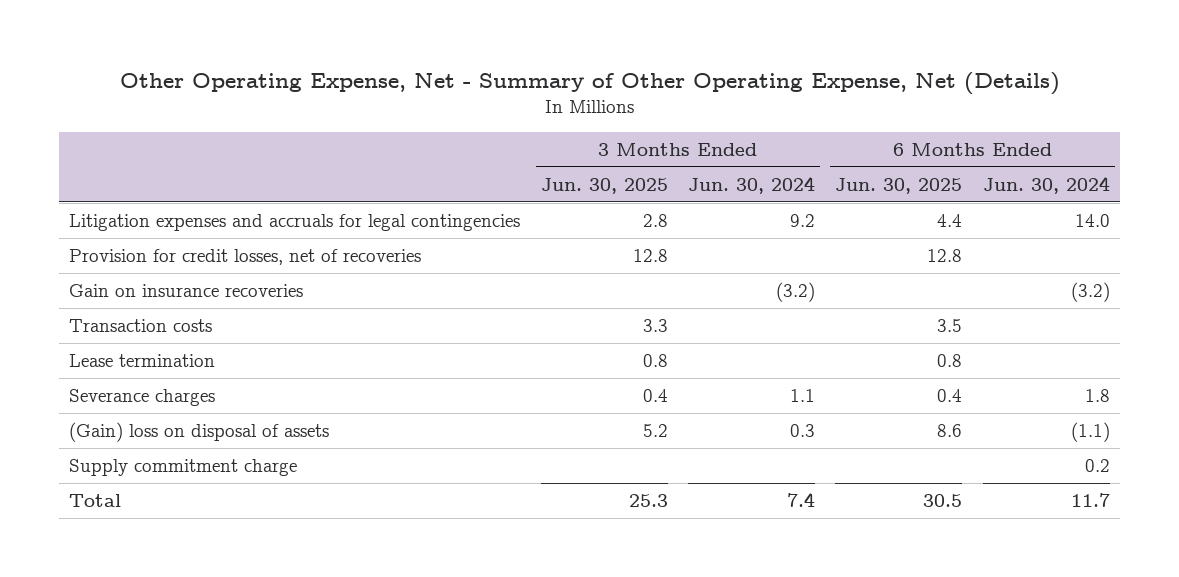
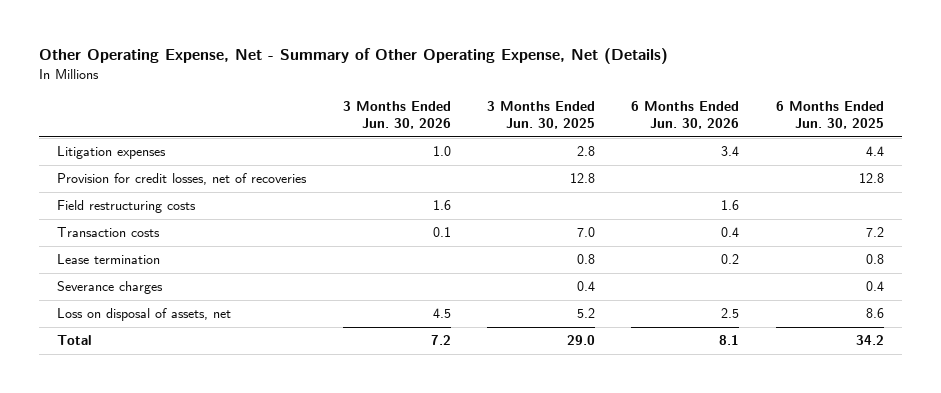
[688,175,816,194] Jun. 30, 2024 -> none
[982,175,1110,194] Jun. 30, 2024 -> none
none -> [342,100,451,130] 3 Months Ended Jun. 30, 2026
none -> [631,100,740,130] 6 Months Ended Jun. 30, 2026
[69,213,521,231] Litigation expenses and accruals for legal contingencies -> [57,146,167,160] Litigation expenses
[69,283,304,297] Gain on insurance recoveries -> none
none -> [57,200,197,214] Field restructuring costs
[642,318,668,332] 3.3 -> [577,227,596,238] 7.0
[937,318,963,332] 3.5 -> [865,227,884,238] 7.2
[69,458,298,476] Supply commitment charge -> none
[69,421,330,442] (Gain) loss on disposal of assets -> [57,308,232,322] Loss on disposal of assets, net
[628,493,668,507] 25.3 -> [567,335,596,346] 29.0
[923,493,963,507] 30.5 -> [855,335,884,346] 34.2

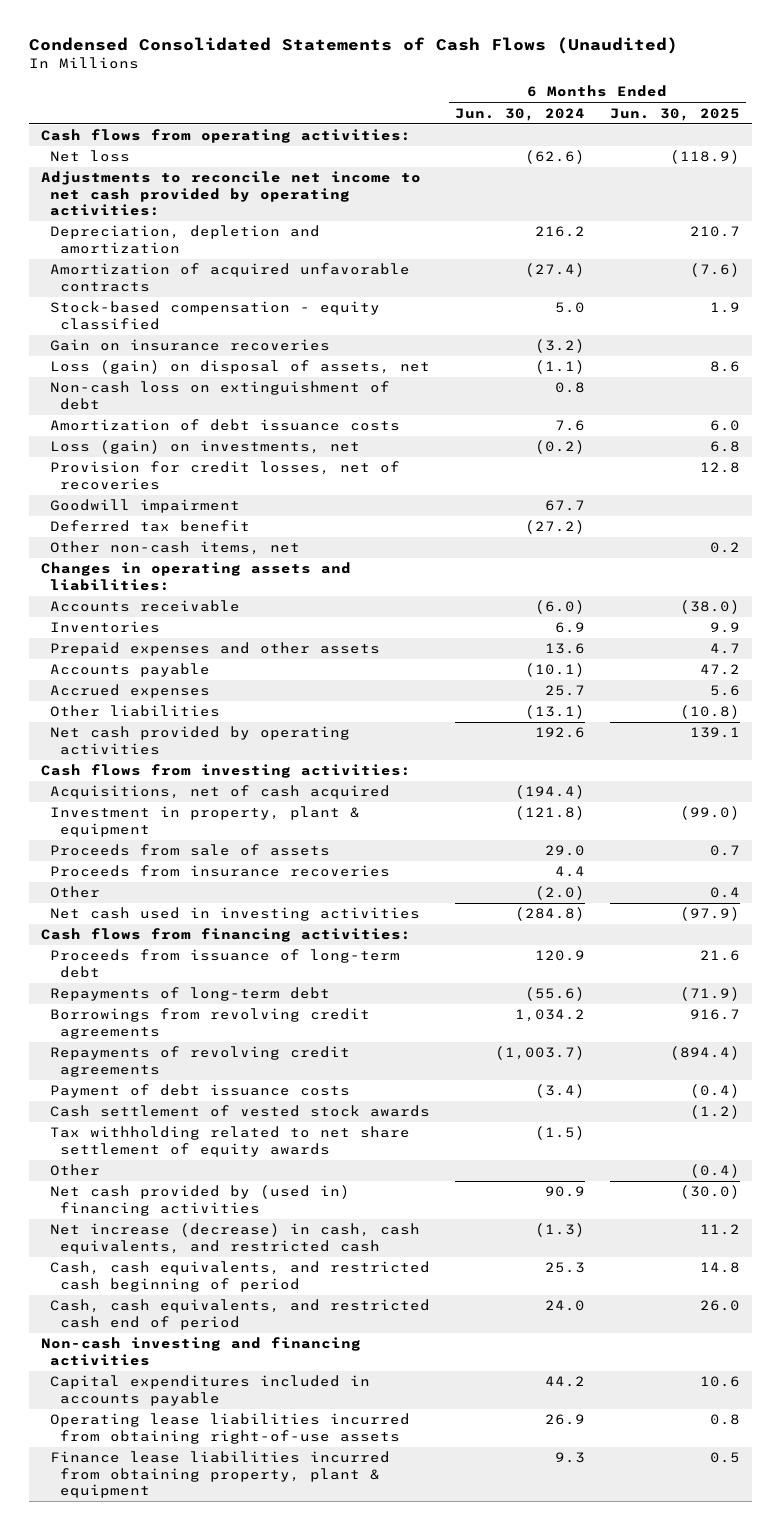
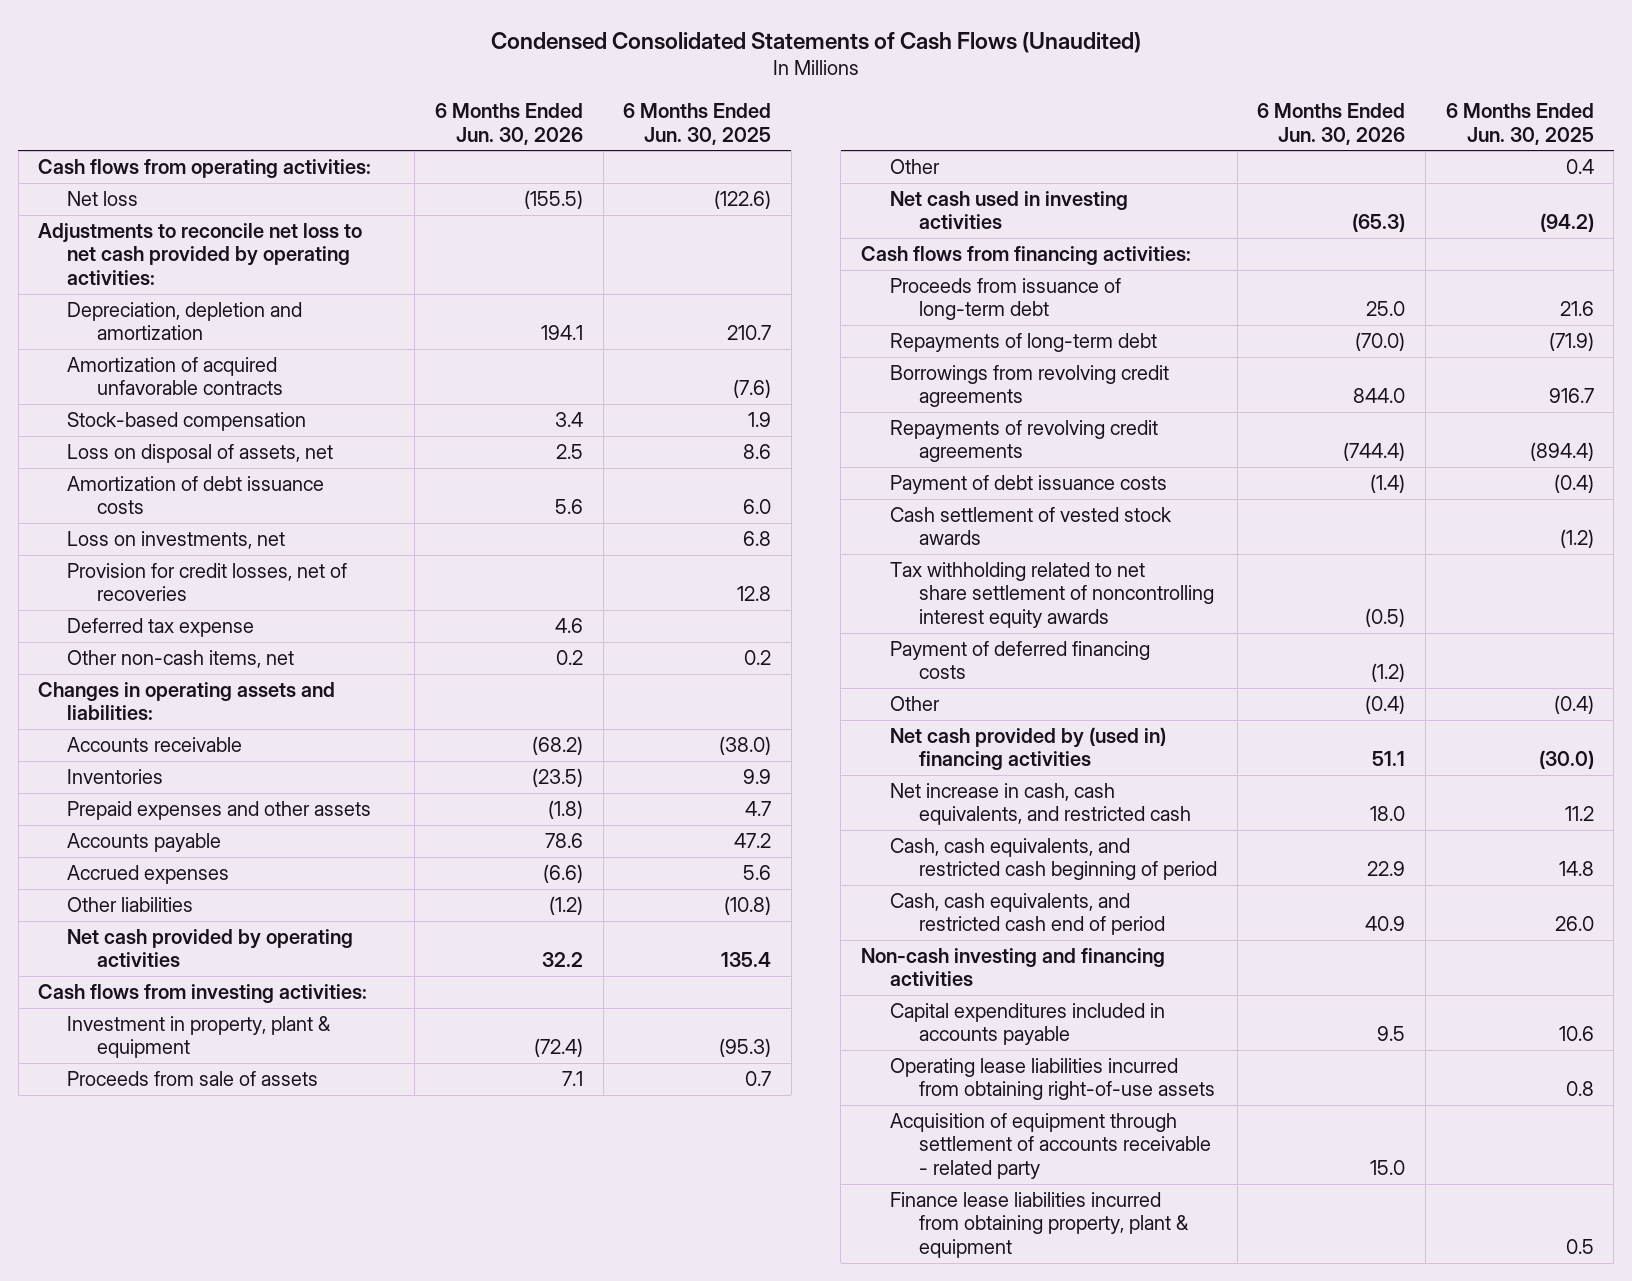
[455,107,586,121] Jun. 30, 2024 -> none
none -> [434,103,583,145] 6 Months Ended Jun. 30, 2026
[669,150,740,165] (118.9) -> [714,190,772,210] (122.6)
[41,171,422,217] Adjustments to reconcile net income to net cash provided by operating activities: -> [38,223,363,285] Adjustments to reconcile net loss to net cash provided by operating activities:
[50,339,331,352] Gain on insurance recoveries -> none
[50,381,391,410] Non-cash loss on extinguishment of debt -> none
[50,301,381,330] Stock-based compensation - equity classified -> [67,412,307,432] Stock-based compensation
[50,360,431,375] Loss (gain) on disposal of assets, net -> [67,444,334,464] Loss on disposal of assets, net
[50,440,361,455] Loss (gain) on investments, net -> [67,531,286,550] Loss on investments, net
[50,499,241,514] Goodwill impairment -> none
[50,520,251,533] Deferred tax benefit -> [67,618,255,638] Deferred tax expense
[689,727,740,739] 139.1 -> [721,952,772,968] 135.4
[50,785,391,800] Acquisitions, net of cash acquired -> none
[679,806,740,821] (99.0) -> [719,1038,772,1058] (95.3)
[50,865,391,878] Proceeds from insurance recoveries -> none
[679,907,740,922] (97.9) -> [1539,213,1594,233] (94.2)
[50,1126,411,1157] Tax withholding related to net share settlement of equity awards -> [889,562,1215,628] Tax withholding related to net share settlement of noncontrolling interest equity awards
none -> [889,641,1150,680] Payment of deferred financing costs
[50,1223,421,1254] Net increase (decrease) in cash, cash equivalents, and restricted cash -> [889,783,1192,826] Net increase in cash, cash equivalents, and restricted cash
none -> [889,1113,1212,1179] Acquisition of equipment through settlement of accounts receivable - related party

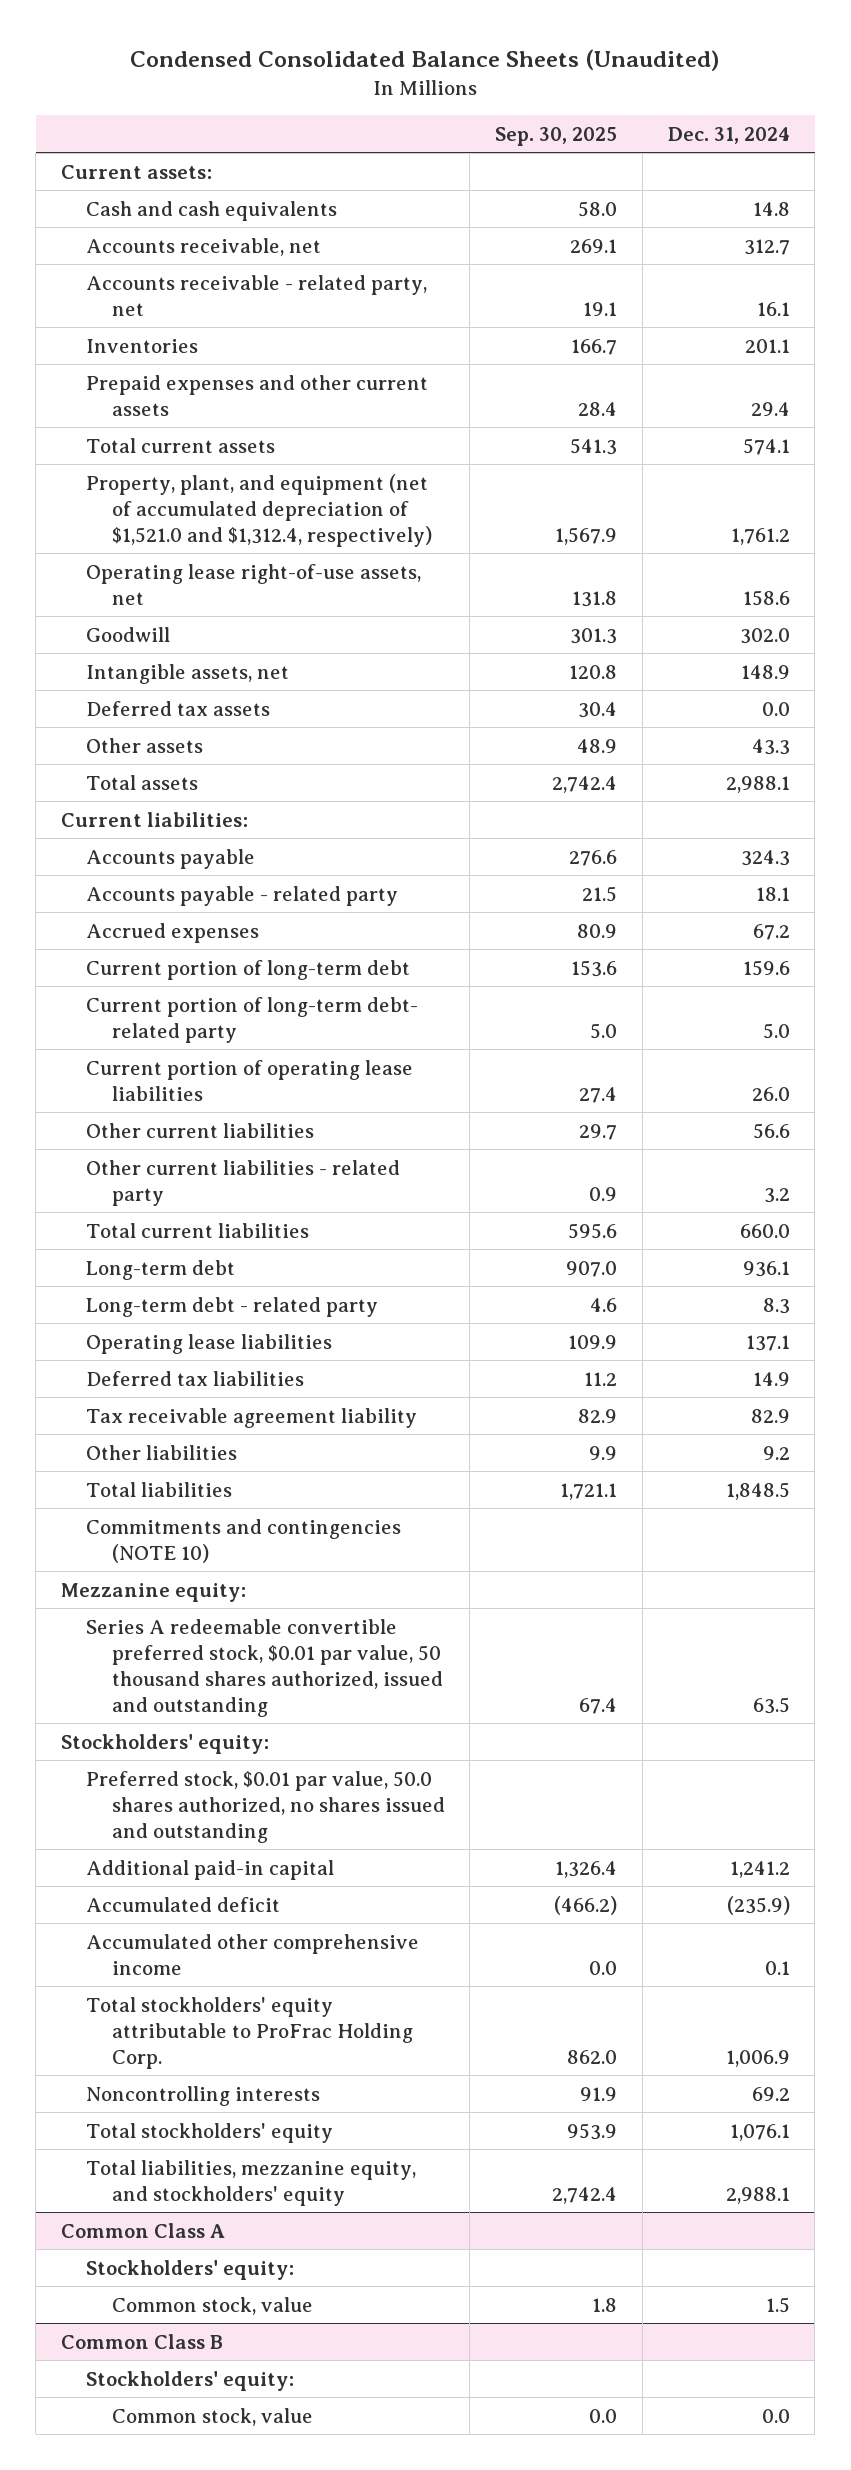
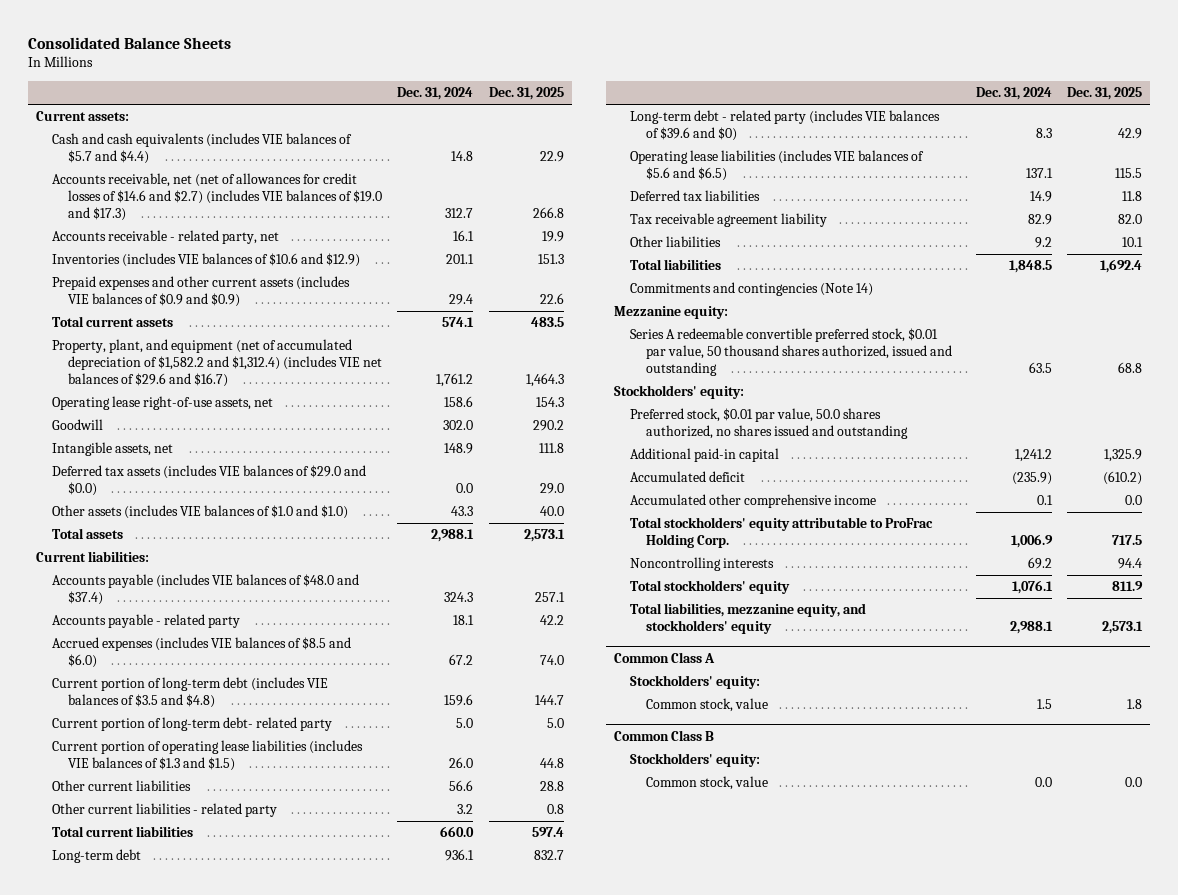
[130,49,720,72] Condensed Consolidated Balance Sheets (Unaudited) -> [27,37,231,50] Consolidated Balance Sheets
[495,126,618,146] Sep. 30, 2025 -> none
none -> [489,87,565,101] Dec. 31, 2025
[86,200,338,221] Cash and cash equivalents -> [51,133,352,164] Cash and cash equivalents (includes VIE balances of $5.7 and $4.4)
[86,237,322,256] Accounts receivable, net -> [51,173,382,221] Accounts receivable, net (net of allowances for credit losses of $14.6 and $2.7) (includes VIE balances of $19.0 and $17.3)
[86,338,199,353] Inventories -> [51,253,360,268] Inventories (includes VIE balances of $10.6 and $12.9)
[86,374,429,416] Prepaid expenses and other current assets -> [51,276,350,307] Prepaid expenses and other current assets (includes VIE balances of $0.9 and $0.9)
[86,473,432,547] Property, plant, and equipment (net of accumulated depreciation of $1,521.0 and $1,312.4, respectively) -> [51,339,382,387] Property, plant, and equipment (net of accumulated depreciation of $1,582.2 and $1,312.4) (includes VIE net balances of $29.6 and $16.7)
[86,700,271,716] Deferred tax assets -> [51,465,366,496] Deferred tax assets (includes VIE balances of $29.0 and $0.0)
[86,737,204,753] Other assets -> [51,505,348,520] Other assets (includes VIE balances of $1.0 and $1.0)
[86,848,256,869] Accounts payable -> [51,574,359,605] Accounts payable (includes VIE balances of $48.0 and $37.4)
[86,922,260,943] Accrued expenses -> [51,637,351,668] Accrued expenses (includes VIE balances of $8.5 and $6.0)
[86,959,411,980] Current portion of long-term debt -> [51,677,328,708] Current portion of long-term debt (includes VIE balances of $3.5 and $4.8)
[86,1059,414,1101] Current portion of operating lease liabilities -> [51,740,363,771] Current portion of operating lease liabilities (includes VIE balances of $1.3 and $1.5)
[86,1296,379,1317] Long-term debt - related party -> [630,110,941,141] Long-term debt - related party (includes VIE balances of $39.6 and $0)
[86,1333,333,1354] Operating lease liabilities -> [630,150,925,181] Operating lease liabilities (includes VIE balances of $5.6 and $6.5)
[86,1518,402,1563] Commitments and contingencies (NOTE 10) -> [630,282,874,297] Commitments and contingencies (Note 14)

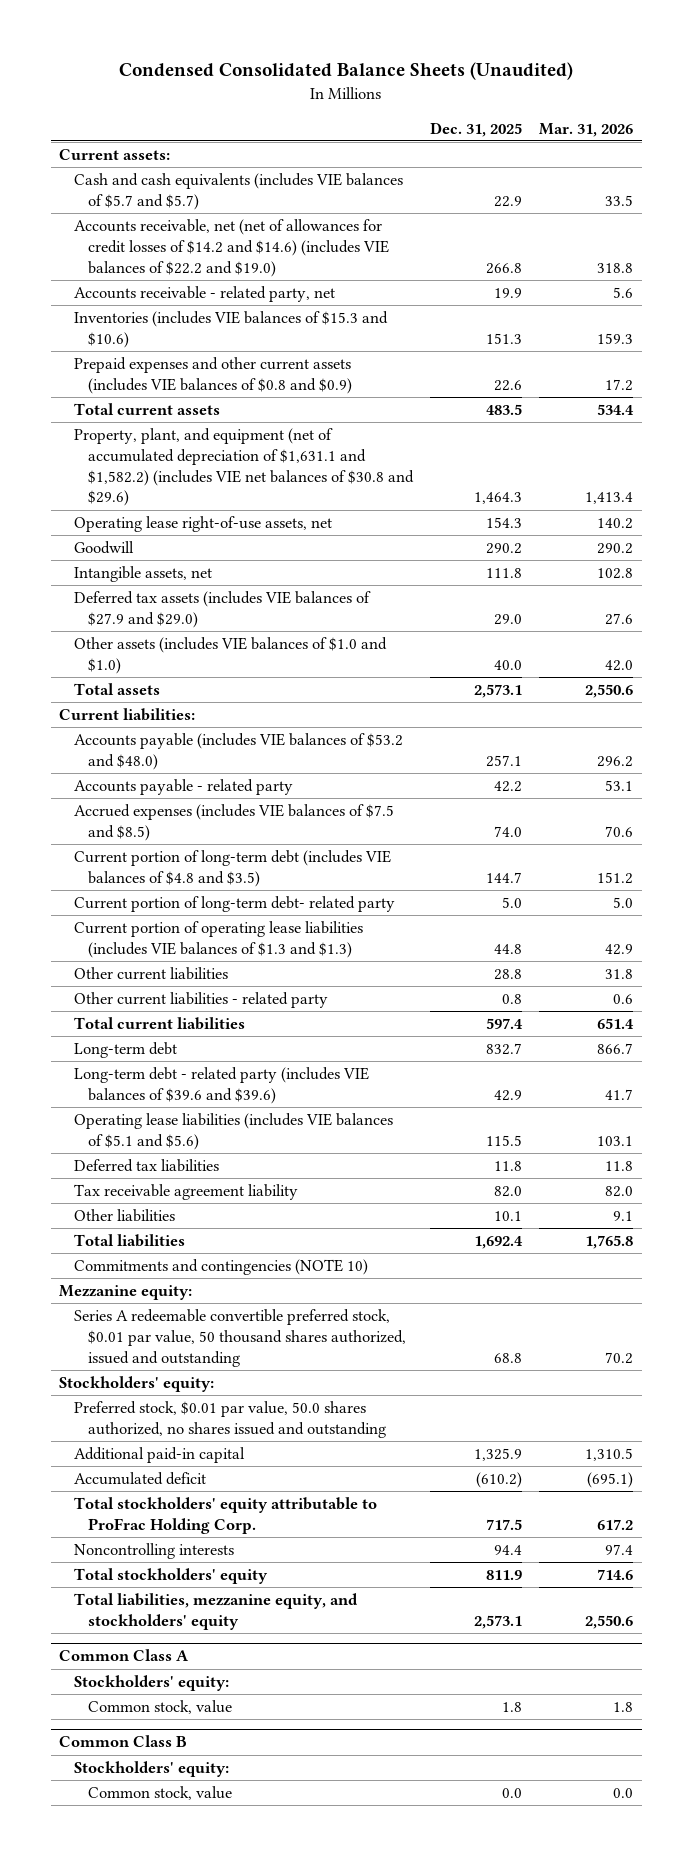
[27,37,231,50] Consolidated Balance Sheets -> [119,62,574,81] Condensed Consolidated Balance Sheets (Unaudited)
[397,87,474,101] Dec. 31, 2024 -> none
none -> [539,122,634,137] Mar. 31, 2026
[51,133,352,164] Cash and cash equivalents (includes VIE balances of $5.7 and $4.4) -> [73,173,403,210] Cash and cash equivalents (includes VIE balances of $5.7 and $5.7)
[51,173,382,221] Accounts receivable, net (net of allowances for credit losses of $14.6 and $2.7) (includes VIE balances of $19.0 and $17.3) -> [73,219,389,277] Accounts receivable, net (net of allowances for credit losses of $14.2 and $14.6) (includes VIE balances of $22.2 and $19.0)
[51,253,360,268] Inventories (includes VIE balances of $10.6 and $12.9) -> [73,311,388,348] Inventories (includes VIE balances of $15.3 and $10.6)
[51,276,350,307] Prepaid expenses and other current assets (includes VIE balances of $0.9 and $0.9) -> [73,357,352,394] Prepaid expenses and other current assets (includes VIE balances of $0.8 and $0.9)
[51,339,382,387] Property, plant, and equipment (net of accumulated depreciation of $1,582.2 and $1,312.4) (includes VIE net balances of $29.6 and $16.7) -> [73,428,414,507] Property, plant, and equipment (net of accumulated depreciation of $1,631.1 and $1,582.2) (includes VIE net balances of $30.8 and $29.6)
[51,465,366,496] Deferred tax assets (includes VIE balances of $29.0 and $0.0) -> [73,591,371,628] Deferred tax assets (includes VIE balances of $27.9 and $29.0)
[51,574,359,605] Accounts payable (includes VIE balances of $48.0 and $37.4) -> [73,733,403,770] Accounts payable (includes VIE balances of $53.2 and $48.0)
[51,637,351,668] Accrued expenses (includes VIE balances of $8.5 and $6.0) -> [73,804,394,841] Accrued expenses (includes VIE balances of $7.5 and $8.5)
[51,677,328,708] Current portion of long-term debt (includes VIE balances of $3.5 and $4.8) -> [73,850,391,887] Current portion of long-term debt (includes VIE balances of $4.8 and $3.5)
[51,740,363,771] Current portion of operating lease liabilities (includes VIE balances of $1.3 and $1.5) -> [73,921,363,958] Current portion of operating lease liabilities (includes VIE balances of $1.3 and $1.3)
[630,110,941,141] Long-term debt - related party (includes VIE balances of $39.6 and $0) -> [73,1067,369,1104] Long-term debt - related party (includes VIE balances of $39.6 and $39.6)
[630,150,925,181] Operating lease liabilities (includes VIE balances of $5.6 and $6.5) -> [73,1113,393,1150] Operating lease liabilities (includes VIE balances of $5.1 and $5.6)
[630,282,874,297] Commitments and contingencies (Note 14) -> [73,1259,368,1276] Commitments and contingencies (NOTE 10)
[630,494,877,509] Accumulated other comprehensive income -> none

